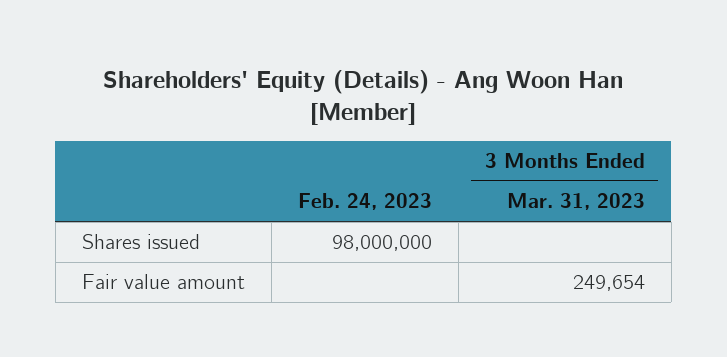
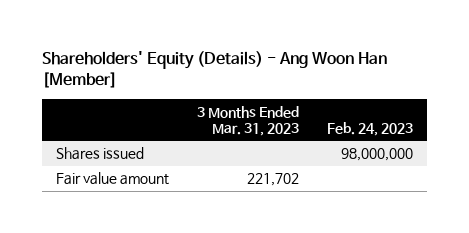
[572,275,645,292] 249,654 -> [246,173,299,187] 221,702

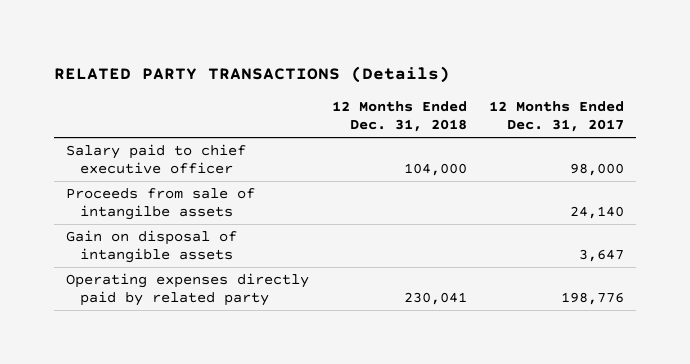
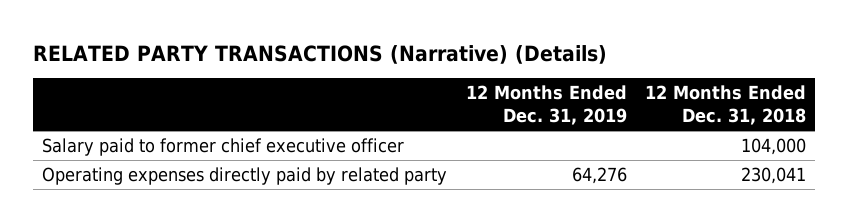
[54,65,451,83] RELATED PARTY TRANSACTIONS (Details) -> [33,44,608,64] RELATED PARTY TRANSACTIONS (Narrative) (Details)
[489,101,625,133] 12 Months Ended Dec. 31, 2017 -> none
none -> [465,85,627,125] 12 Months Ended Dec. 31, 2019
[65,187,255,220] Proceeds from sale of intangilbe assets -> none
[65,229,237,263] Gain on disposal of intangible assets -> none
[65,143,246,174] Salary paid to chief executive officer -> [42,137,405,156] Salary paid to former chief executive officer

